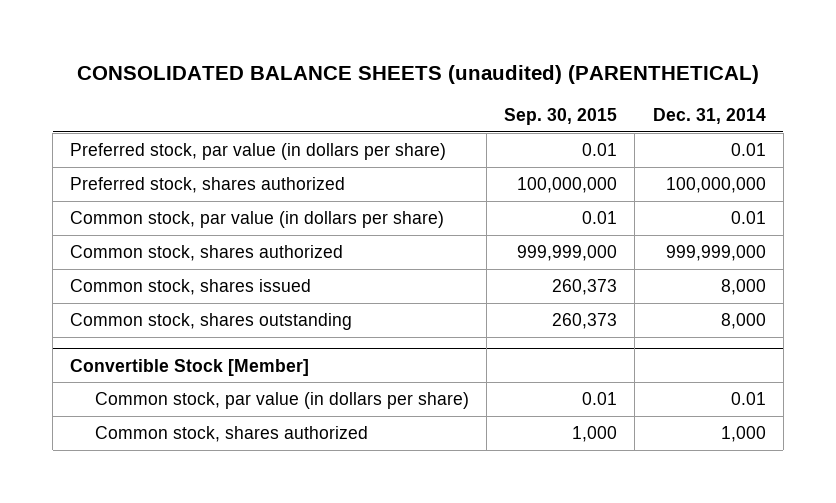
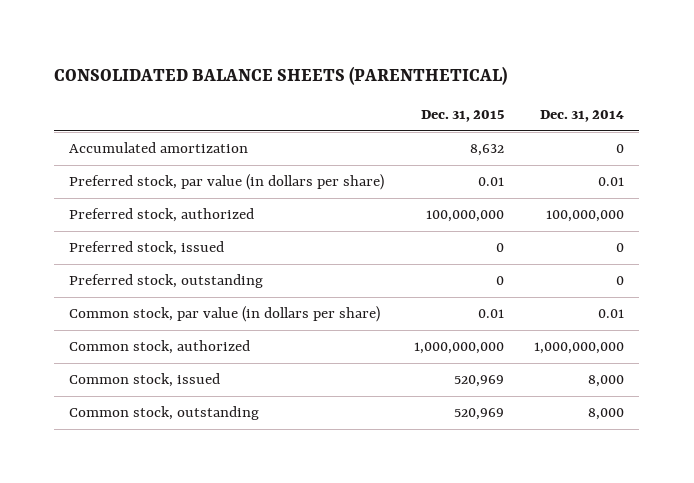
[76,65,759,85] CONSOLIDATED BALANCE SHEETS (unaudited) (PARENTHETICAL) -> [54,65,508,85] CONSOLIDATED BALANCE SHEETS (PARENTHETICAL)
[504,107,618,125] Sep. 30, 2015 -> none
none -> [421,110,505,123] Dec. 31, 2015
none -> [69,142,249,154] Accumulated amortization
[70,211,445,229] Common stock, par value (in dollars per share) -> none
[70,245,344,262] Common stock, shares authorized -> none
[70,279,312,296] Common stock, shares issued -> none
[70,313,353,331] Common stock, shares outstanding -> none
[70,358,310,376] Convertible Stock [Member] -> none
[70,177,346,194] Preferred stock, shares authorized -> [69,208,255,223] Preferred stock, authorized
none -> [69,241,225,256] Preferred stock, issued
none -> [69,274,264,289] Preferred stock, outstanding
[94,426,368,443] Common stock, shares authorized -> [69,340,251,355] Common stock, authorized
[720,426,766,443] 1,000 -> [534,342,625,355] 1,000,000,000
none -> [69,373,221,388] Common stock, issued
none -> [69,406,260,421] Common stock, outstanding

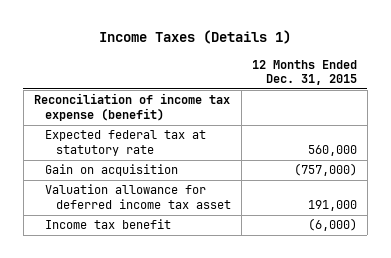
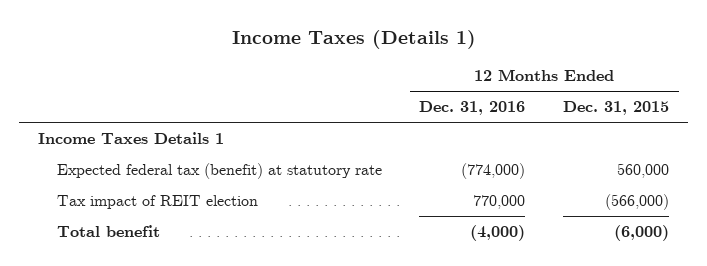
none -> [419,101,526,116] Dec. 31, 2016
[33,93,230,121] Reconciliation of income tax expense (benefit) -> none
[44,164,178,177] Gain on acquisition -> none
[44,184,232,209] Valuation allowance for deferred income tax asset -> none
none -> [37,132,224,145] Income Taxes Details 1
[44,130,206,156] Expected federal tax at statutory rate -> [56,163,382,180] Expected federal tax (benefit) at statutory rate
none -> [56,195,258,210] Tax impact of REIT election
[44,219,171,230] Income tax benefit -> [56,225,160,238] Total benefit

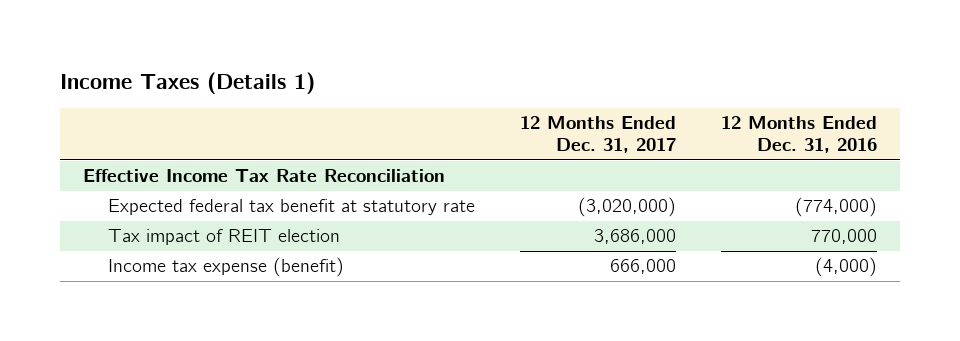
[563,101,670,116] Dec. 31, 2015 -> none
none -> [519,115,676,154] 12 Months Ended Dec. 31, 2017
[37,132,224,145] Income Taxes Details 1 -> none
none -> [82,169,445,183] Effective Income Tax Rate Reconciliation
[56,163,382,180] Expected federal tax (benefit) at statutory rate -> [107,199,475,216] Expected federal tax benefit at statutory rate
[56,225,160,238] Total benefit -> [107,257,344,278] Income tax expense (benefit)

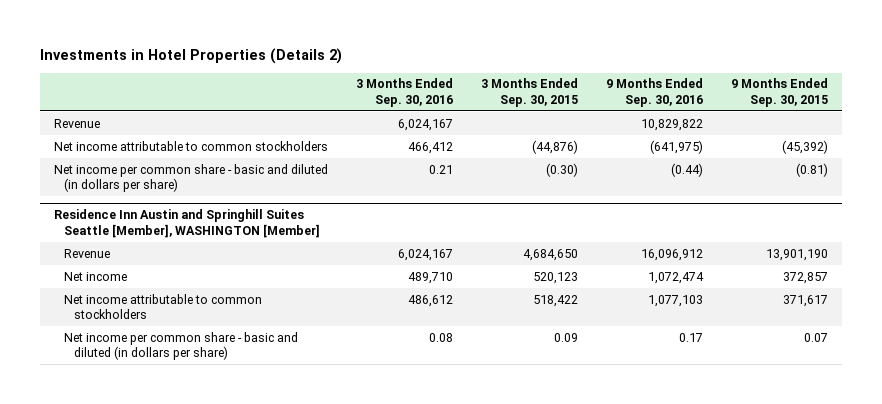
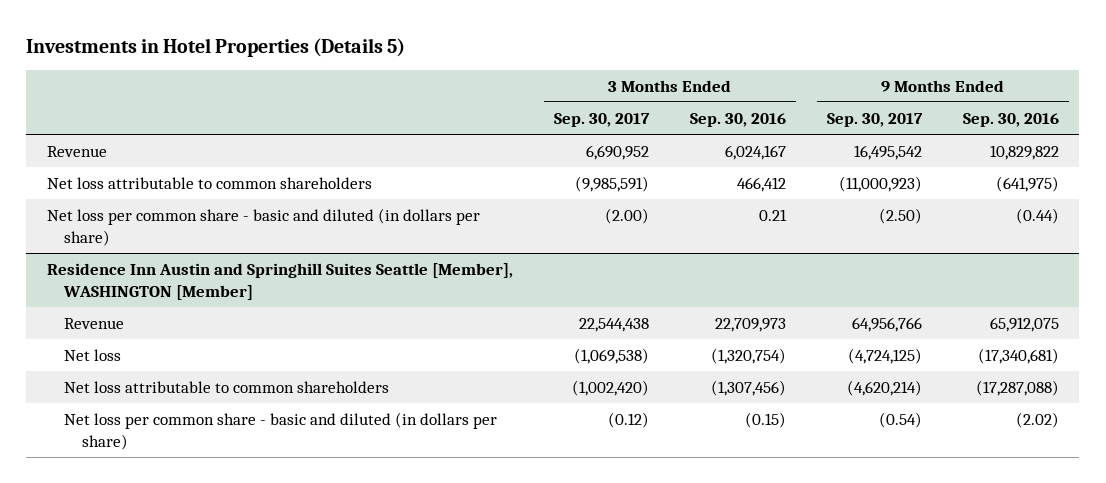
[40,48,343,65] Investments in Hotel Properties (Details 2) -> [26,37,406,57] Investments in Hotel Properties (Details 5)
[481,78,579,107] 3 Months Ended Sep. 30, 2015 -> none
[731,78,829,107] 9 Months Ended Sep. 30, 2015 -> none
none -> [553,112,650,127] Sep. 30, 2017
none -> [826,112,923,127] Sep. 30, 2017
[54,140,329,151] Net income attributable to common stockholders -> [46,176,372,189] Net loss attributable to common shareholders
[54,163,329,193] Net income per common share - basic and diluted (in dollars per share) -> [46,207,480,246] Net loss per common share - basic and diluted (in dollars per share)
[398,248,454,261] 6,024,167 -> [714,317,786,332] 22,709,973
[641,248,704,261] 16,096,912 -> [989,316,1059,332] 65,912,075
[64,271,128,281] Net income -> [64,348,122,361] Net loss
[408,271,454,284] 489,710 -> [710,347,786,364] (1,320,754)
[648,271,705,284] 1,072,474 -> [977,347,1059,364] (17,340,681)
[64,293,263,320] Net income attributable to common stockholders -> [64,380,390,393] Net loss attributable to common shareholders
[408,294,454,307] 486,612 -> [710,379,786,396] (1,307,456)
[648,294,704,307] 1,077,103 -> [975,379,1059,396] (17,287,088)
[64,331,299,361] Net income per common share - basic and diluted (in dollars per share) -> [64,411,498,450] Net loss per common share - basic and diluted (in dollars per share)
[429,332,454,342] 0.08 -> [744,411,786,428] (0.15)
[679,332,704,342] 0.17 -> [1015,411,1059,428] (2.02)

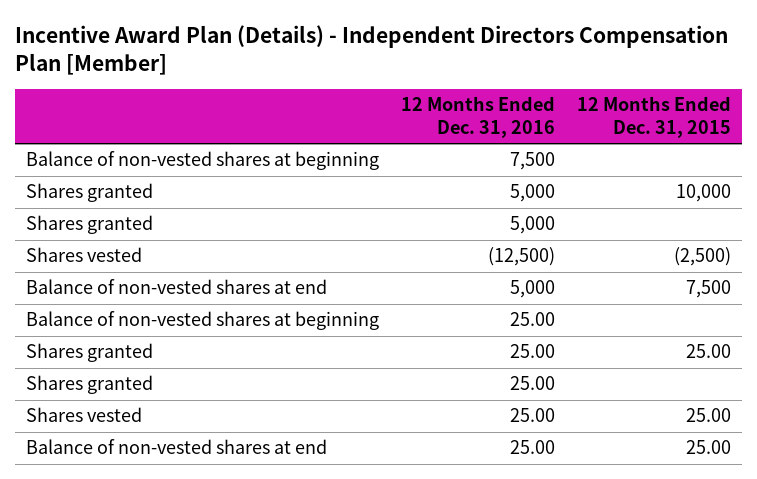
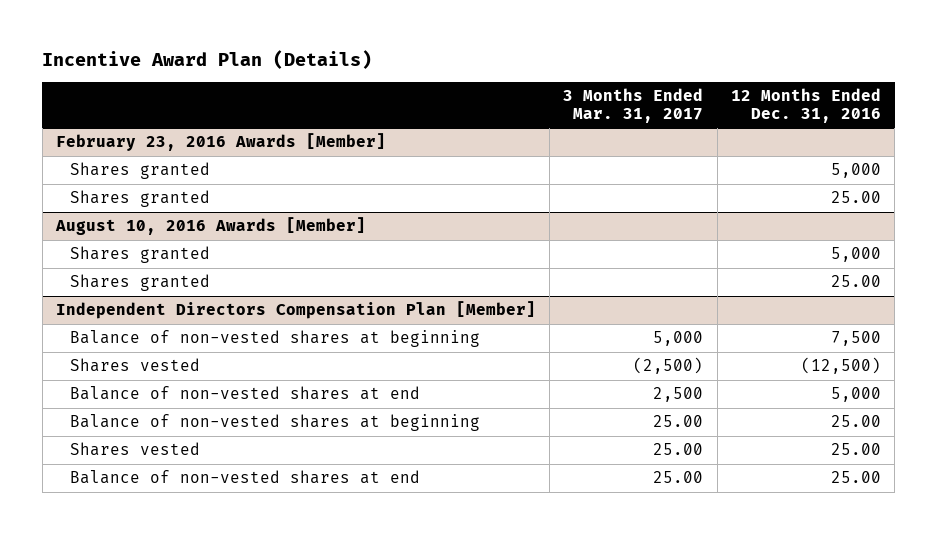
[14,24,728,75] Incentive Award Plan (Details) - Independent Directors Compensation Plan [Member] -> [42,50,373,70] Incentive Award Plan (Details)
[576,96,731,138] 12 Months Ended Dec. 31, 2015 -> none
none -> [563,87,704,124] 3 Months Ended Mar. 31, 2017
[25,151,379,171] Balance of non-vested shares at beginning -> none
none -> [55,133,386,152] February 23, 2016 Awards [Member]
none -> [70,190,211,208] Shares granted
none -> [54,217,366,236] August 10, 2016 Awards [Member]
none -> [70,274,211,292] Shares granted
none -> [55,301,536,320] Independent Directors Compensation Plan [Member]
none -> [70,330,481,348] Balance of non-vested shares at beginning
[25,343,153,363] Shares granted -> none
[25,375,153,395] Shares granted -> none

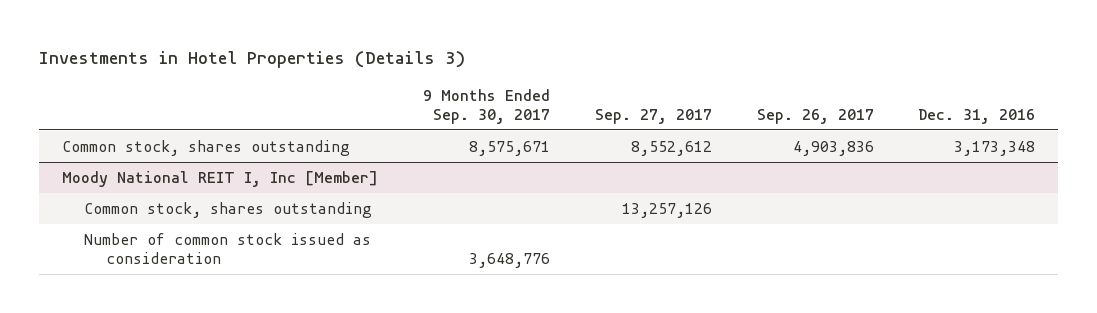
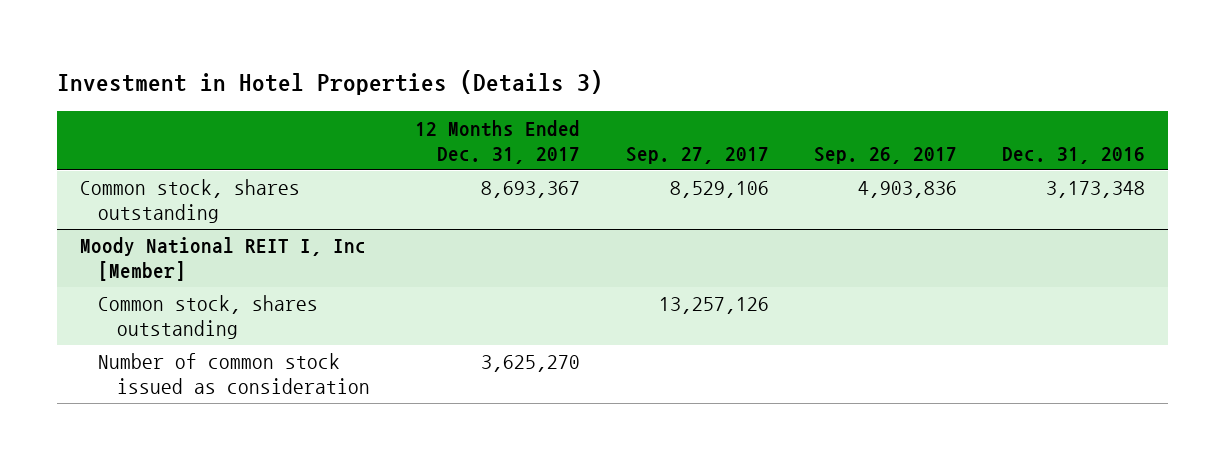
[39,51,466,69] Investments in Hotel Properties (Details 3) -> [57,70,604,96] Investment in Hotel Properties (Details 3)
[422,88,550,124] 9 Months Ended Sep. 30, 2017 -> none
none -> [415,119,581,164] 12 Months Ended Dec. 31, 2017
[630,140,712,156] 8,552,612 -> [669,181,769,199] 8,529,106

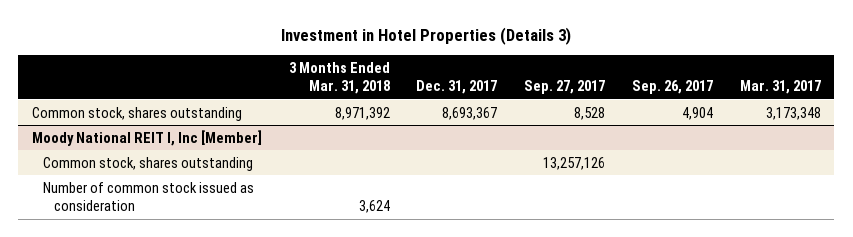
[415,119,581,164] 12 Months Ended Dec. 31, 2017 -> none
[1002,146,1146,164] Dec. 31, 2016 -> none
none -> [288,61,390,95] 3 Months Ended Mar. 31, 2018
none -> [416,80,498,95] Dec. 31, 2017
none -> [739,80,821,95] Mar. 31, 2017
[669,181,769,199] 8,529,106 -> [574,106,606,120] 8,528
[857,181,957,199] 4,903,836 -> [681,106,713,120] 4,904

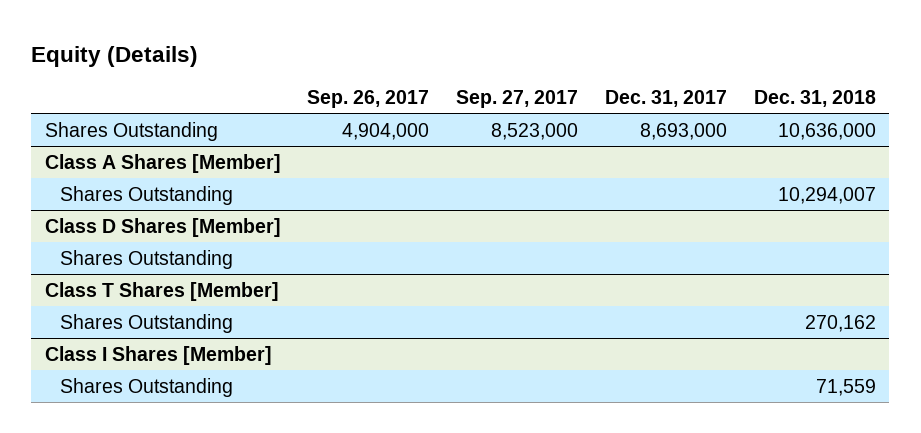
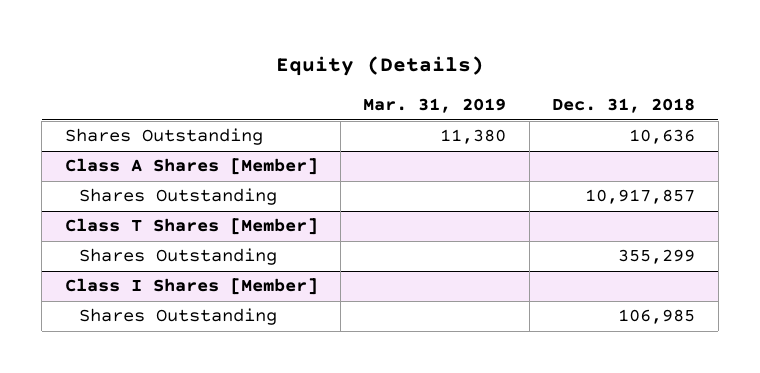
[307,90,430,109] Sep. 26, 2017 -> none
[456,90,579,109] Sep. 27, 2017 -> none
[605,90,728,108] Dec. 31, 2017 -> none
none -> [363,98,507,114] Mar. 31, 2019
[777,122,876,140] 10,636,000 -> [629,129,696,145] 10,636
[44,217,281,237] Class D Shares [Member] -> none
[59,249,233,269] Shares Outstanding -> none
[777,186,876,204] 10,294,007 -> [585,189,696,205] 10,917,857
[804,314,876,332] 270,162 -> [618,249,696,265] 355,299
[815,378,876,396] 71,559 -> [618,309,696,325] 106,985

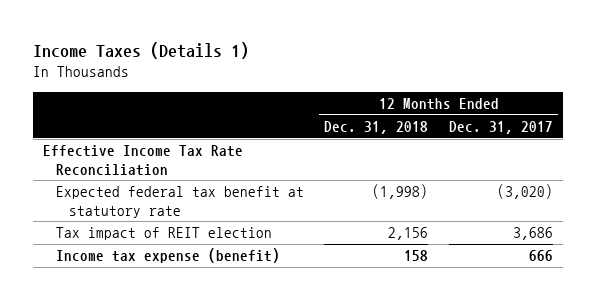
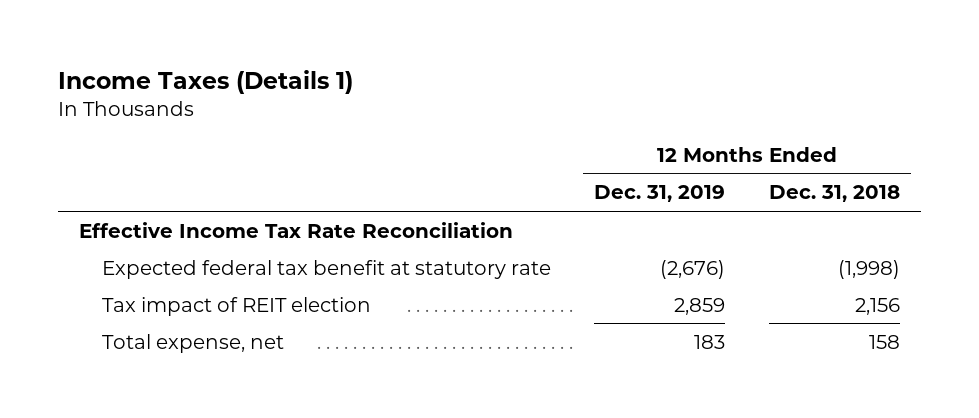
[449,121,554,135] Dec. 31, 2017 -> none
none -> [594,185,726,203] Dec. 31, 2019
[55,248,280,264] Income tax expense (benefit) -> [101,333,284,353] Total expense, net

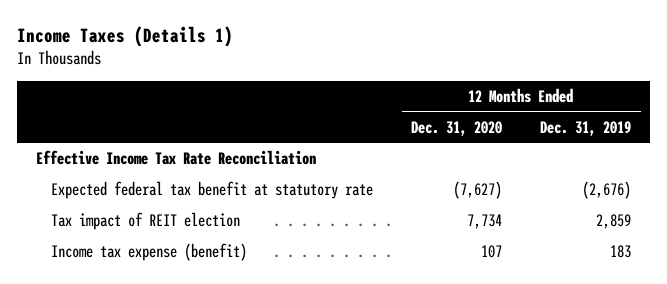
[768,185,900,203] Dec. 31, 2018 -> none
none -> [411,120,503,136] Dec. 31, 2020
[101,333,284,353] Total expense, net -> [51,243,248,262] Income tax expense (benefit)

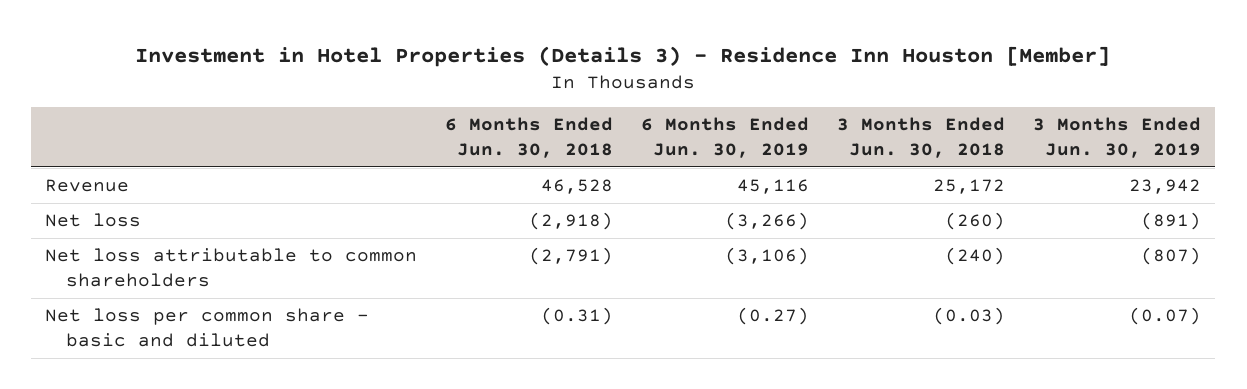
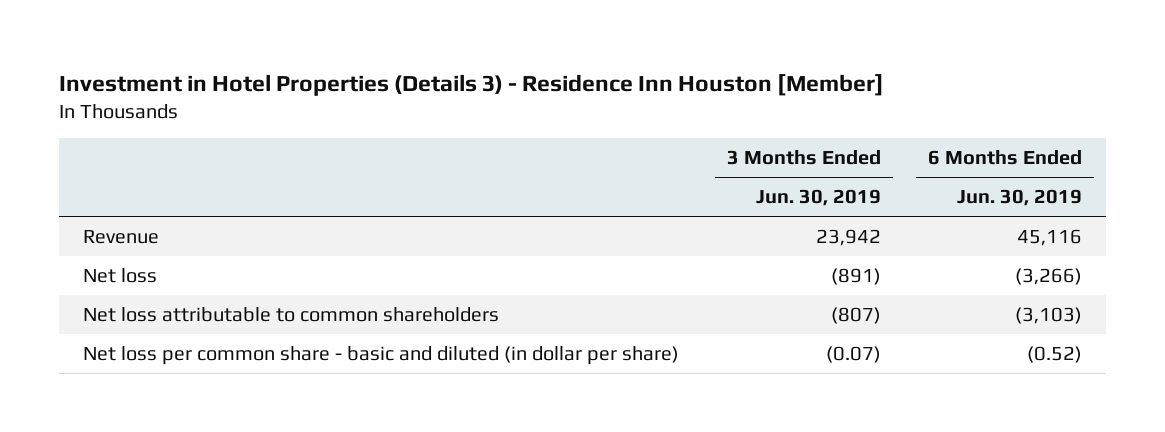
[445,117,614,159] 6 Months Ended Jun. 30, 2018 -> none
[837,117,1006,159] 3 Months Ended Jun. 30, 2018 -> none
[725,247,810,266] (3,106) -> [1015,307,1083,325] (3,103)
[45,308,370,348] Net loss per common share - basic and diluted -> [83,346,680,366] Net loss per common share - basic and diluted (in dollar per share)
[737,307,810,326] (0.27) -> [1027,346,1083,364] (0.52)

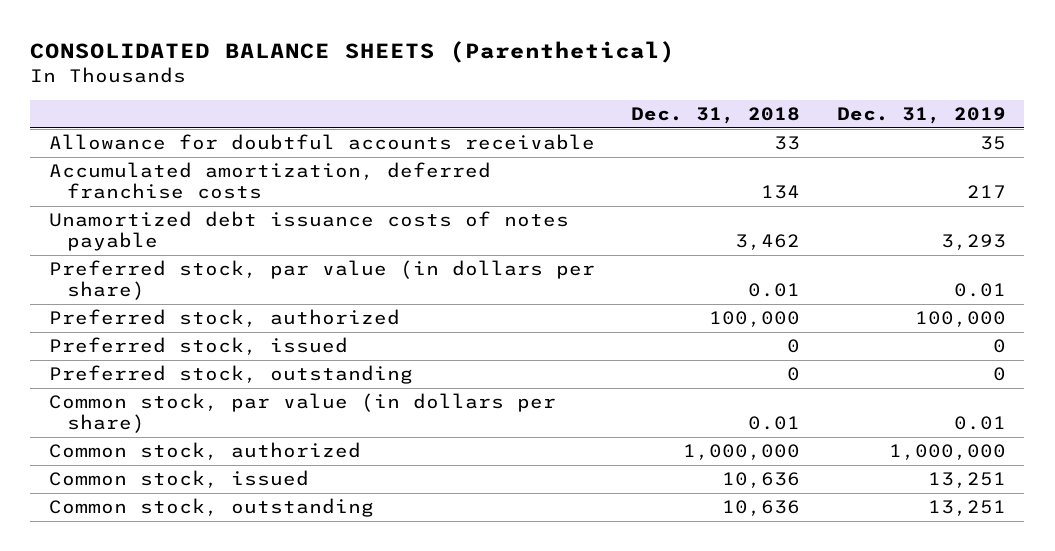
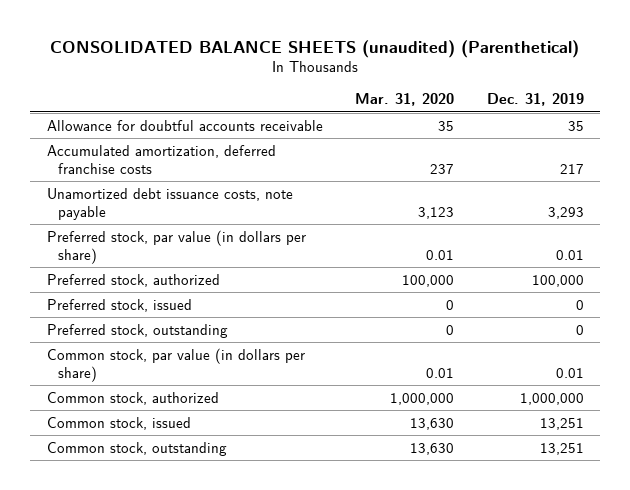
[30,41,676,64] CONSOLIDATED BALANCE SHEETS (Parenthetical) -> [50,39,580,58] CONSOLIDATED BALANCE SHEETS (unaudited) (Parenthetical)
[631,107,801,125] Dec. 31, 2018 -> none
none -> [355,93,455,107] Mar. 31, 2020
[48,211,569,252] Unamortized debt issuance costs of notes payable -> [46,187,293,220] Unamortized debt issuance costs, note payable

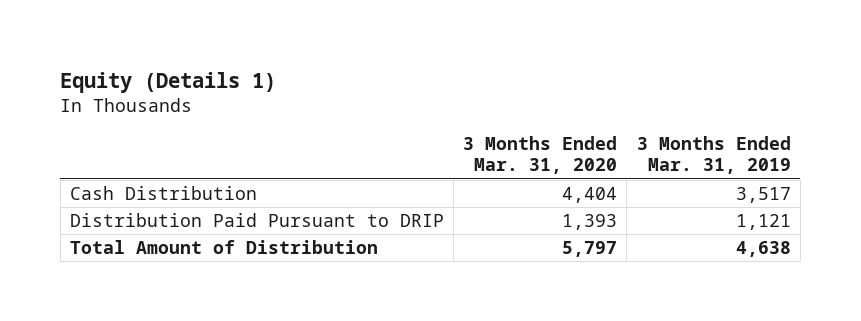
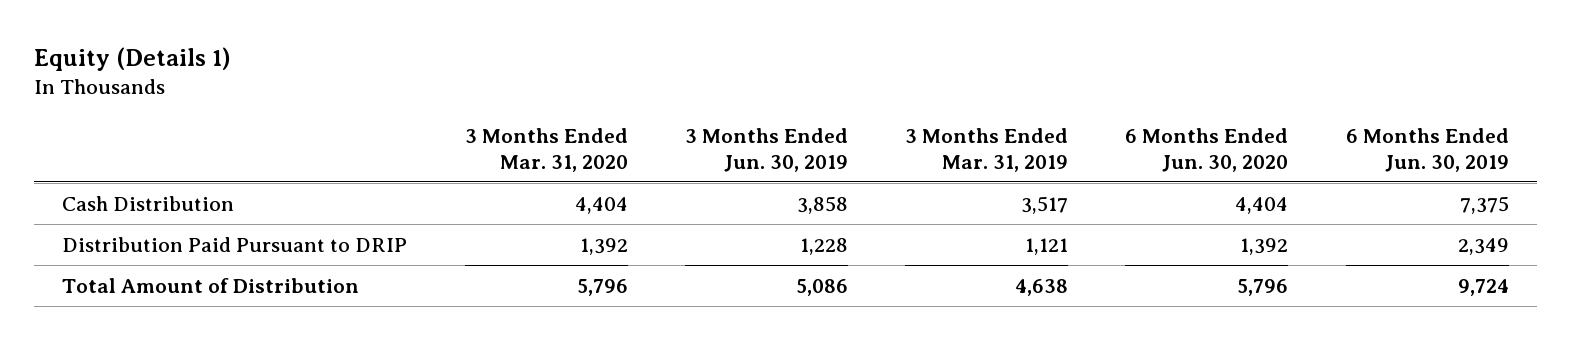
none -> [684,127,848,172] 3 Months Ended Jun. 30, 2019
none -> [1125,127,1289,172] 6 Months Ended Jun. 30, 2020
none -> [1345,127,1509,172] 6 Months Ended Jun. 30, 2019
[562,214,618,231] 1,393 -> [579,237,628,255] 1,392
[562,241,618,258] 5,797 -> [576,278,628,296] 5,796

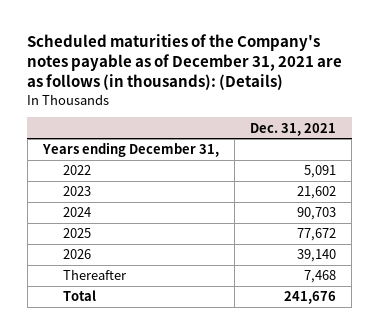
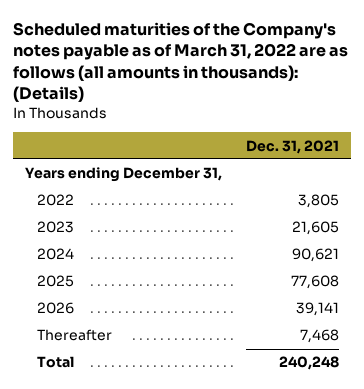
[27,34,343,91] Scheduled maturities of the Company's notes payable as of December 31, 2021 are as follows (in thousands): (Details) -> [12,21,348,103] Scheduled maturities of the Company's notes payable as of March 31, 2022 are as follows (all amounts in thousands): (Details)
[303,165,336,179] 5,091 -> [298,194,340,209] 3,805
[296,186,336,200] 21,602 -> [292,221,340,236] 21,605
[296,207,336,221] 90,703 -> [292,248,340,263] 90,621
[296,228,336,242] 77,672 -> [291,275,340,290] 77,608
[296,249,336,263] 39,140 -> [296,302,340,317] 39,141
[283,291,336,305] 241,676 -> [279,356,340,371] 240,248

